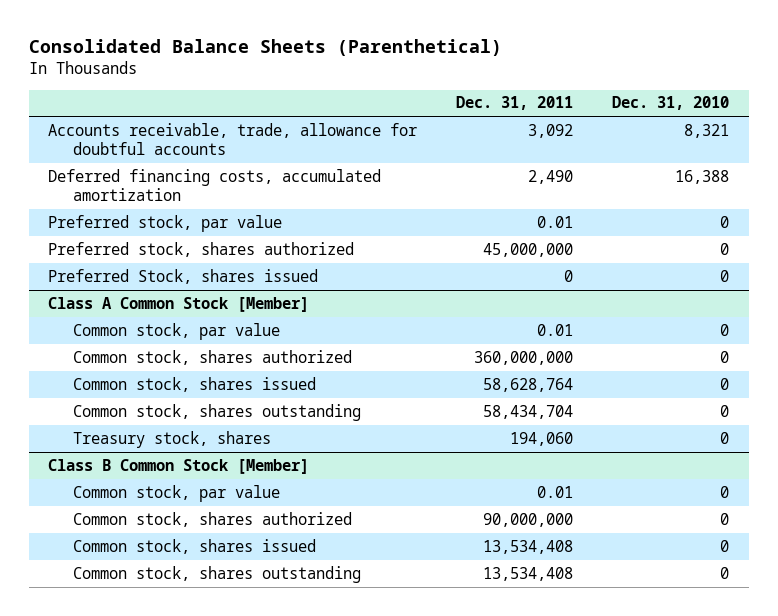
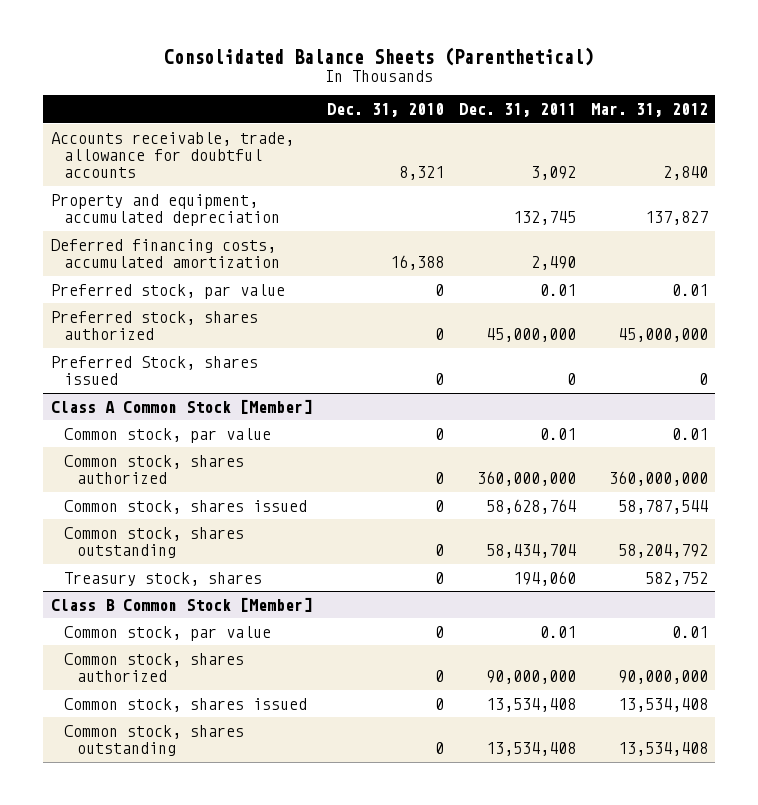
none -> [590,103,708,118] Mar. 31, 2012
none -> [50,193,280,227] Property and equipment, accumulated depreciation

